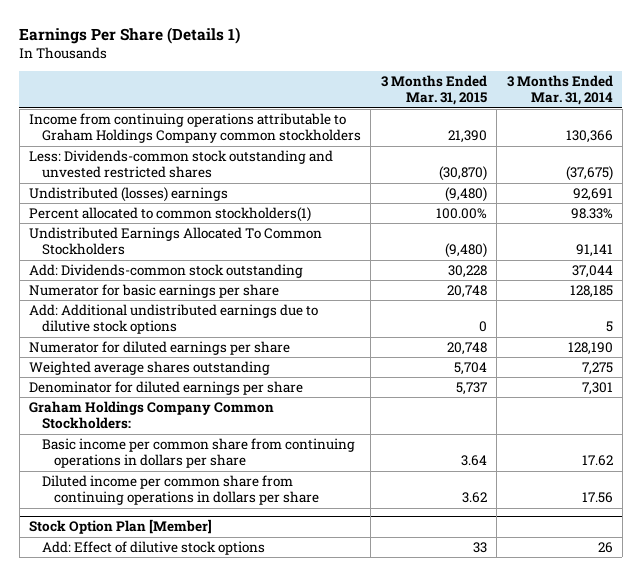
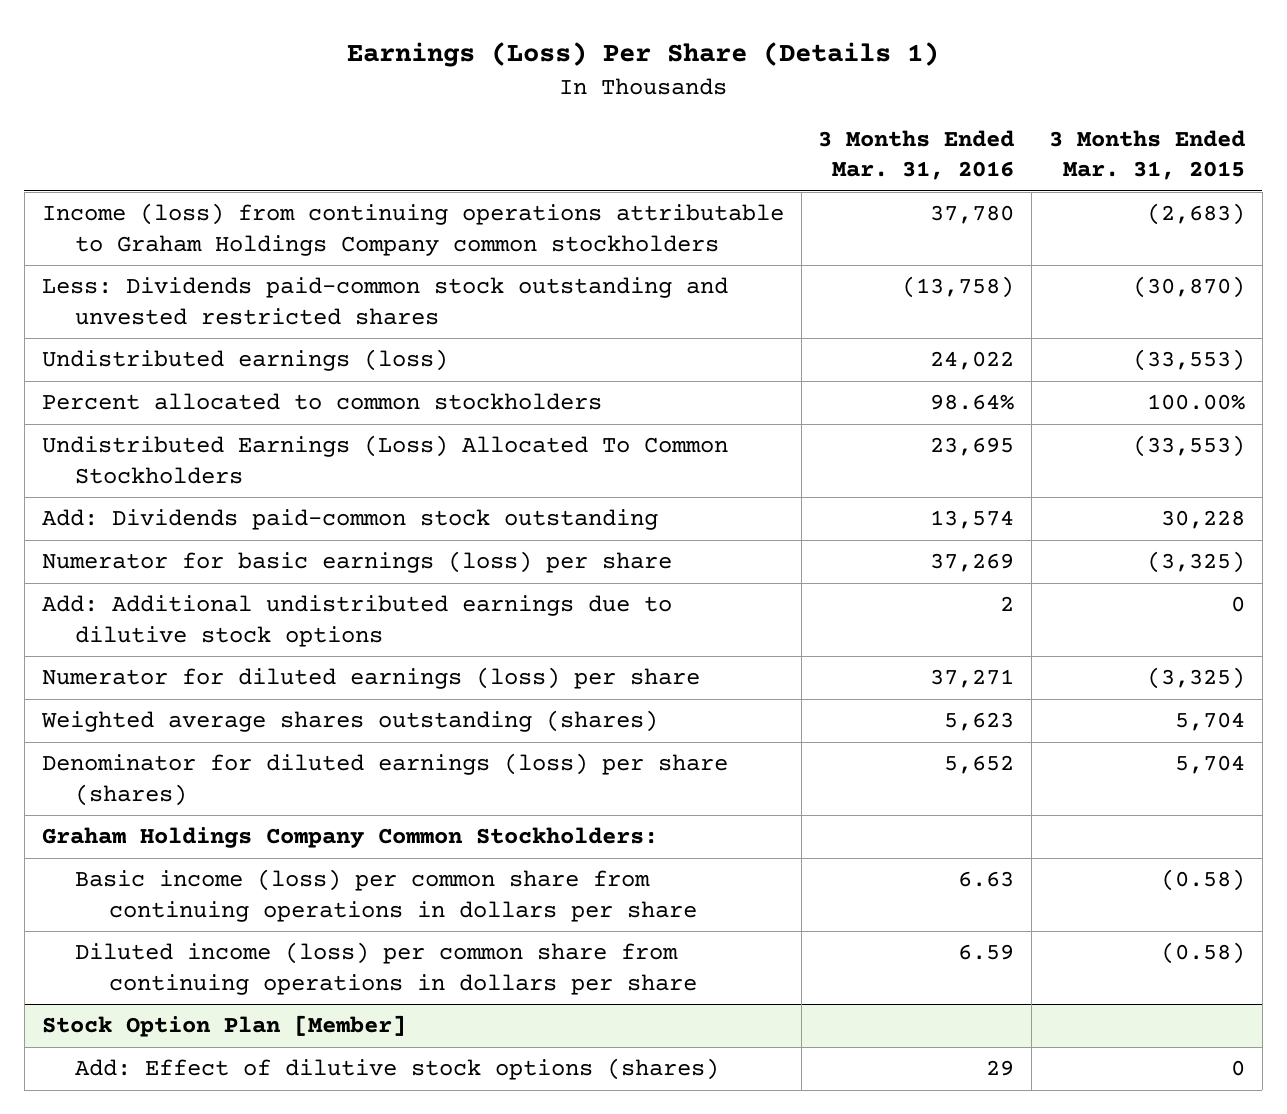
[19,26,241,44] Earnings Per Share (Details 1) -> [347,42,940,68] Earnings (Loss) Per Share (Details 1)
[506,75,613,106] 3 Months Ended Mar. 31, 2014 -> none
none -> [818,129,1015,181] 3 Months Ended Mar. 31, 2016
[29,112,361,144] Income from continuing operations attributable to Graham Holdings Company common stockholders -> [41,203,784,256] Income (loss) from continuing operations attributable to Graham Holdings Company common stockholders
[447,130,487,144] 21,390 -> [1147,203,1246,226] (2,683)
[29,149,334,179] Less: Dividends-common stock outstanding and unvested restricted shares -> [41,277,728,325] Less: Dividends paid-common stock outstanding and unvested restricted shares
[29,186,229,202] Undistributed (losses) earnings -> [41,349,448,372] Undistributed earnings (loss)
[444,186,487,202] (9,480) -> [1133,349,1246,372] (33,553)
[29,206,312,222] Percent allocated to common stockholders(1) -> [41,393,602,411] Percent allocated to common stockholders
[29,226,323,256] Undistributed Earnings Allocated To Common Stockholders -> [41,435,728,484] Undistributed Earnings (Loss) Allocated To Common Stockholders
[444,243,487,259] (9,480) -> [1133,435,1246,458] (33,553)
[29,263,304,278] Add: Dividends-common stock outstanding -> [41,509,658,531] Add: Dividends paid-common stock outstanding
[29,283,280,298] Numerator for basic earnings per share -> [41,551,672,574] Numerator for basic earnings (loss) per share
[446,284,487,298] 20,748 -> [1147,551,1246,574] (3,325)
[29,340,291,355] Numerator for diluted earnings per share -> [41,667,700,690] Numerator for diluted earnings (loss) per share
[446,341,487,355] 20,748 -> [1147,667,1246,690] (3,325)
[29,360,271,375] Weighted average shares outstanding -> [40,710,658,733] Weighted average shares outstanding (shares)
[29,380,304,395] Denominator for diluted earnings per share -> [41,753,728,806] Denominator for diluted earnings (loss) per share (shares)
[455,381,487,395] 5,737 -> [1175,755,1246,775] 5,704
[41,437,355,469] Basic income per common share from continuing operations in dollars per share -> [75,869,697,922] Basic income (loss) per common share from continuing operations in dollars per share
[460,455,487,467] 3.64 -> [1161,869,1246,892] (0.58)
[41,474,320,506] Diluted income per common share from continuing operations in dollars per share -> [75,942,697,995] Diluted income (loss) per common share from continuing operations in dollars per share
[461,492,487,504] 3.62 -> [1161,942,1246,965] (0.58)
[41,540,265,555] Add: Effect of dilutive stock options -> [75,1058,720,1081] Add: Effect of dilutive stock options (shares)
[472,541,487,553] 33 -> [1231,1060,1246,1077] 0

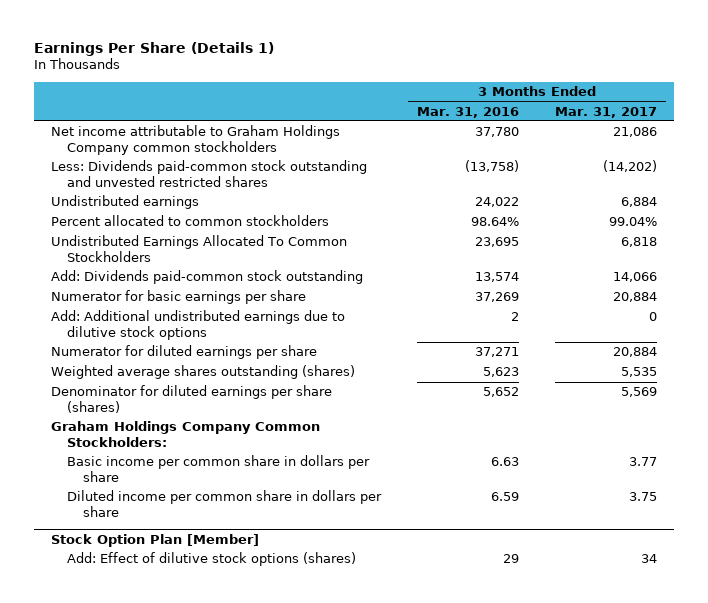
[347,42,940,68] Earnings (Loss) Per Share (Details 1) -> [33,41,274,56] Earnings Per Share (Details 1)
[1049,129,1246,181] 3 Months Ended Mar. 31, 2015 -> none
none -> [554,106,657,118] Mar. 31, 2017
[41,203,784,256] Income (loss) from continuing operations attributable to Graham Holdings Company common stockholders -> [51,125,341,155] Net income attributable to Graham Holdings Company common stockholders
[41,349,448,372] Undistributed earnings (loss) -> [51,195,200,210] Undistributed earnings
[41,435,728,484] Undistributed Earnings (Loss) Allocated To Common Stockholders -> [51,235,348,262] Undistributed Earnings Allocated To Common Stockholders
[41,551,672,574] Numerator for basic earnings (loss) per share -> [51,290,307,305] Numerator for basic earnings per share
[41,667,700,690] Numerator for diluted earnings (loss) per share -> [51,345,318,360] Numerator for diluted earnings per share
[41,753,728,806] Denominator for diluted earnings (loss) per share (shares) -> [51,385,333,413] Denominator for diluted earnings per share (shares)
[75,869,697,922] Basic income (loss) per common share from continuing operations in dollars per share -> [67,455,371,482] Basic income per common share in dollars per share
[75,942,697,995] Diluted income (loss) per common share from continuing operations in dollars per share -> [67,490,383,517] Diluted income per common share in dollars per share

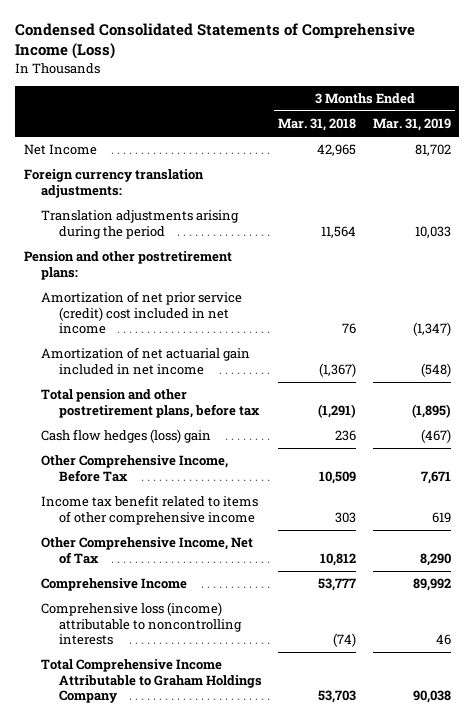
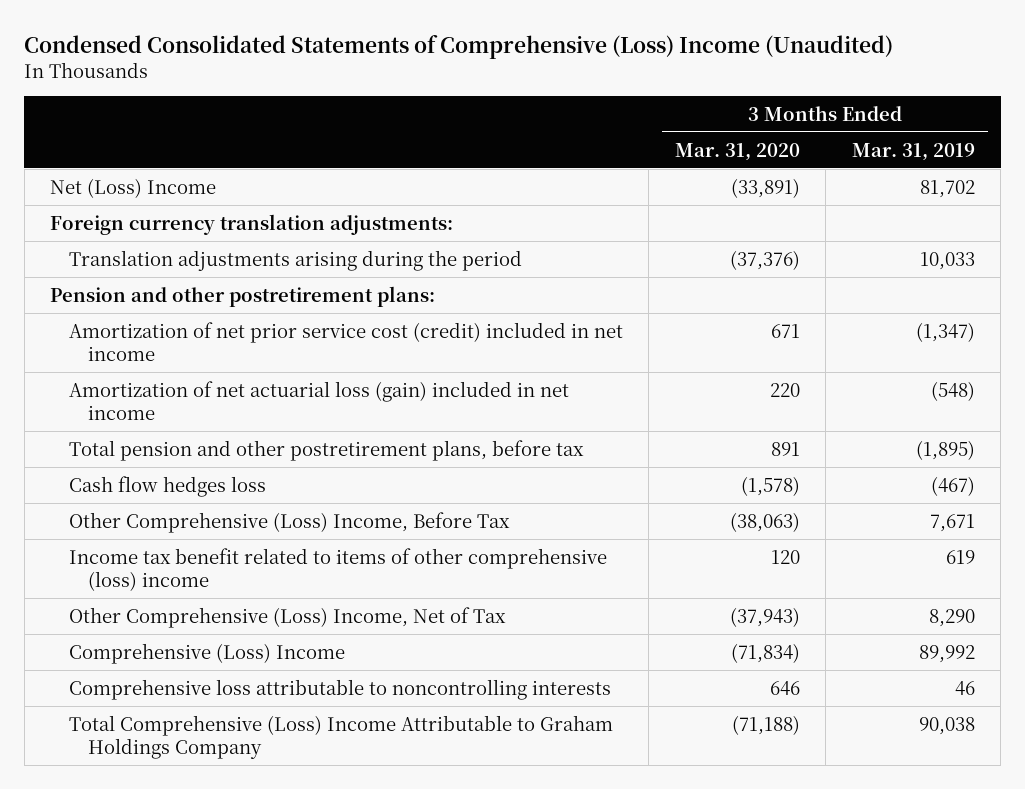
[15,23,416,60] Condensed Consolidated Statements of Comprehensive Income (Loss) -> [24,34,894,59] Condensed Consolidated Statements of Comprehensive (Loss) Income (Unaudited)
[278,118,357,132] Mar. 31, 2018 -> none
none -> [674,142,800,161] Mar. 31, 2020
[23,144,97,156] Net Income -> [50,177,217,198] Net (Loss) Income
[41,291,243,335] Amortization of net prior service (credit) cost included in net income -> [68,321,623,362] Amortization of net prior service cost (credit) included in net income
[41,347,251,375] Amortization of net actuarial gain included in net income -> [68,380,569,421] Amortization of net actuarial loss (gain) included in net income
[41,429,212,444] Cash flow hedges (loss) gain -> [68,475,266,497] Cash flow hedges loss
[41,455,229,482] Other Comprehensive Income, Before Tax -> [68,511,510,533] Other Comprehensive (Loss) Income, Before Tax
[41,495,259,525] Income tax benefit related to items of other comprehensive income -> [68,547,607,592] Income tax benefit related to items of other comprehensive (loss) income
[41,537,254,564] Other Comprehensive Income, Net of Tax -> [68,606,506,628] Other Comprehensive (Loss) Income, Net of Tax
[41,578,188,592] Comprehensive Income -> [68,642,345,664] Comprehensive (Loss) Income
[41,602,242,646] Comprehensive loss (income) attributable to noncontrolling interests -> [68,678,611,700] Comprehensive loss attributable to noncontrolling interests
[41,659,262,704] Total Comprehensive Income Attributable to Graham Holdings Company -> [68,714,613,760] Total Comprehensive (Loss) Income Attributable to Graham Holdings Company

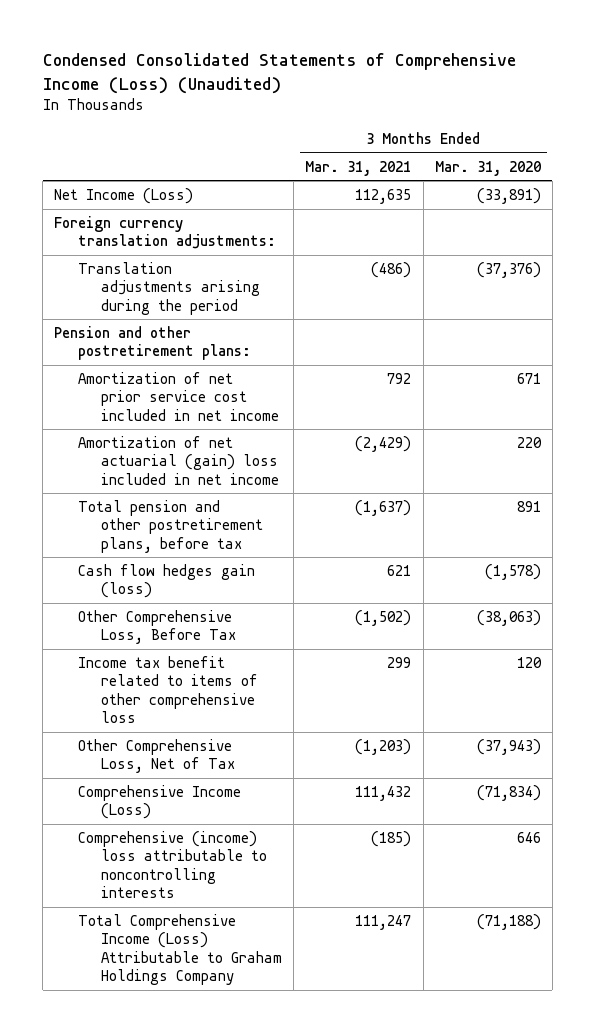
[24,34,894,59] Condensed Consolidated Statements of Comprehensive (Loss) Income (Unaudited) -> [42,53,516,94] Condensed Consolidated Statements of Comprehensive Income (Loss) (Unaudited)
[851,142,975,161] Mar. 31, 2019 -> none
none -> [305,160,412,176] Mar. 31, 2021
[50,177,217,198] Net (Loss) Income -> [54,188,194,205] Net Income (Loss)
[68,321,623,362] Amortization of net prior service cost (credit) included in net income -> [77,372,280,421] Amortization of net prior service cost included in net income
[68,380,569,421] Amortization of net actuarial loss (gain) included in net income -> [77,436,280,485] Amortization of net actuarial (gain) loss included in net income
[68,475,266,497] Cash flow hedges loss -> [77,564,255,599] Cash flow hedges gain (loss)
[68,511,510,533] Other Comprehensive (Loss) Income, Before Tax -> [77,610,237,645] Other Comprehensive Loss, Before Tax
[68,547,607,592] Income tax benefit related to items of other comprehensive (loss) income -> [77,656,259,724] Income tax benefit related to items of other comprehensive loss
[68,606,506,628] Other Comprehensive (Loss) Income, Net of Tax -> [77,739,236,774] Other Comprehensive Loss, Net of Tax
[68,642,345,664] Comprehensive (Loss) Income -> [77,785,241,820] Comprehensive Income (Loss)
[68,678,611,700] Comprehensive loss attributable to noncontrolling interests -> [77,831,268,899] Comprehensive (income) loss attributable to noncontrolling interests
[68,714,613,760] Total Comprehensive (Loss) Income Attributable to Graham Holdings Company -> [77,914,283,986] Total Comprehensive Income (Loss) Attributable to Graham Holdings Company

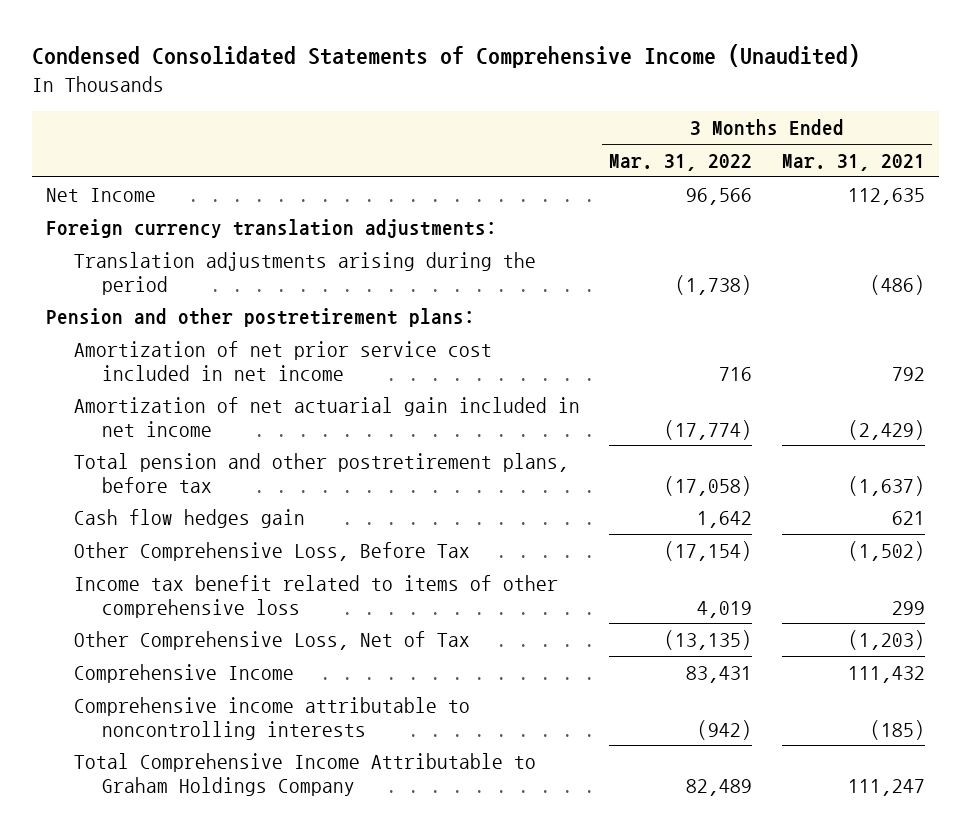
[42,53,516,94] Condensed Consolidated Statements of Comprehensive Income (Loss) (Unaudited) -> [31,44,860,69] Condensed Consolidated Statements of Comprehensive Income (Unaudited)
[434,160,541,176] Mar. 31, 2020 -> none
none -> [609,153,753,171] Mar. 31, 2022
[54,188,194,205] Net Income (Loss) -> [46,187,157,202] Net Income
[77,436,280,485] Amortization of net actuarial (gain) loss included in net income -> [74,396,581,437] Amortization of net actuarial gain included in net income
[77,564,255,599] Cash flow hedges gain (loss) -> [74,508,306,528] Cash flow hedges gain
[77,785,241,820] Comprehensive Income (Loss) -> [74,663,295,683] Comprehensive Income
[77,831,268,899] Comprehensive (income) loss attributable to noncontrolling interests -> [74,696,471,740] Comprehensive income attributable to noncontrolling interests
[77,914,283,986] Total Comprehensive Income (Loss) Attributable to Graham Holdings Company -> [74,752,537,796] Total Comprehensive Income Attributable to Graham Holdings Company

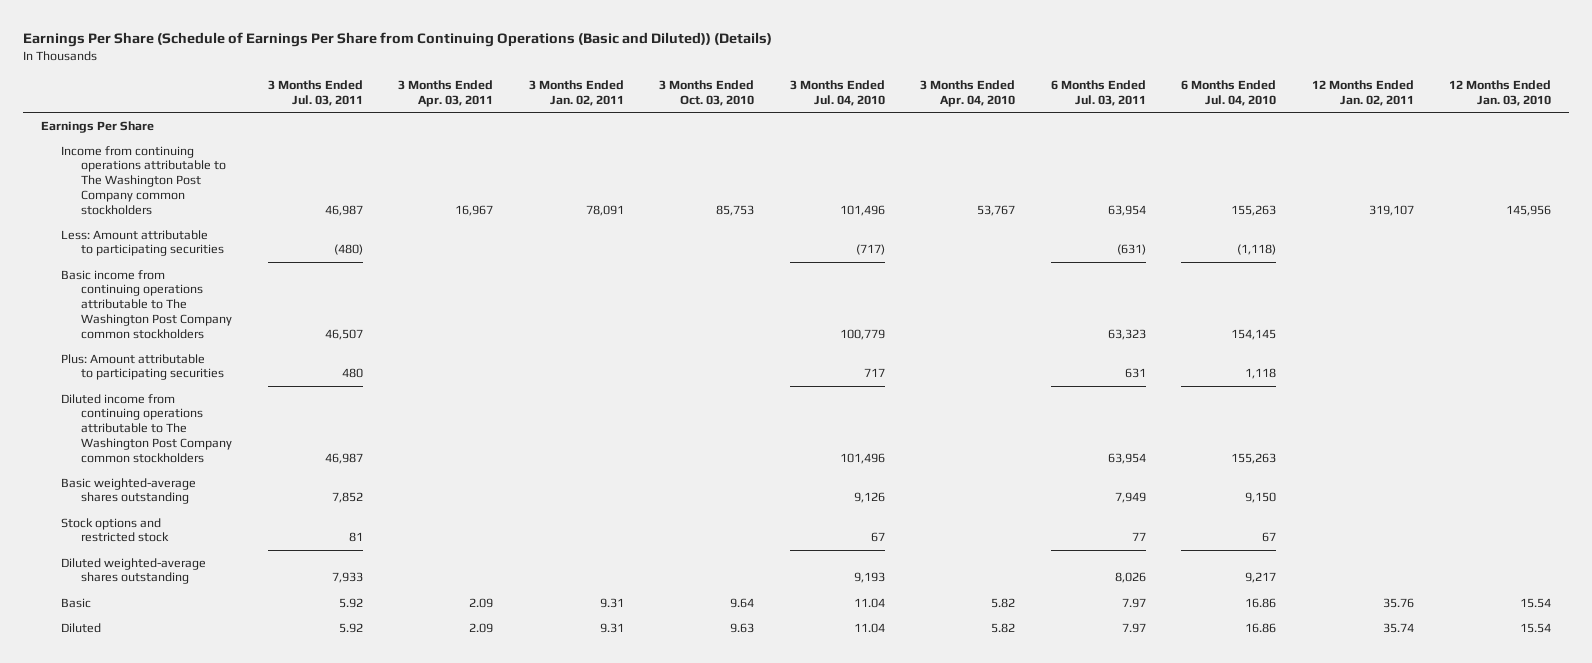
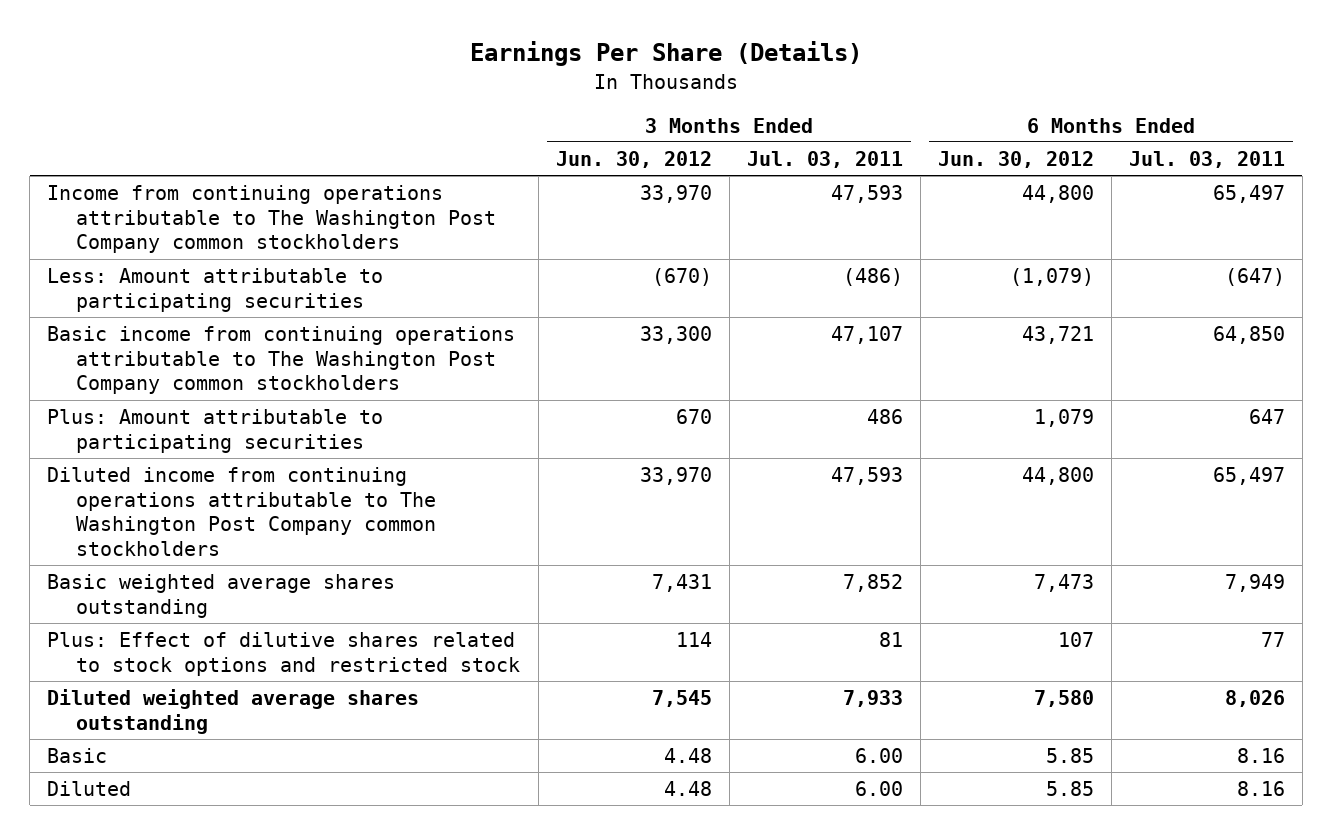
[23,31,773,47] Earnings Per Share (Schedule of Earnings Per Share from Continuing Operations (Basic and Diluted)) (Details) -> [469,41,862,67] Earnings Per Share (Details)
[398,80,494,108] 3 Months Ended Apr. 03, 2011 -> none
[528,80,624,107] 3 Months Ended Jan. 02, 2011 -> none
[659,80,755,107] 3 Months Ended Oct. 03, 2010 -> none
[789,80,885,107] 3 Months Ended Jul. 04, 2010 -> none
[920,80,1016,108] 3 Months Ended Apr. 04, 2010 -> none
[1181,80,1277,107] 6 Months Ended Jul. 04, 2010 -> none
[1311,80,1414,107] 12 Months Ended Jan. 02, 2011 -> none
[1449,80,1552,107] 12 Months Ended Jan. 03, 2010 -> none
none -> [555,150,712,168] Jun. 30, 2012
none -> [937,150,1094,168] Jun. 30, 2012
[41,120,155,133] Earnings Per Share -> none
[324,204,363,216] 46,987 -> [830,184,903,203] 47,593
[1107,204,1146,216] 63,954 -> [1212,184,1285,203] 65,497
[333,244,363,256] (480) -> [842,267,903,286] (486)
[1116,244,1146,256] (631) -> [1224,267,1285,286] (647)
[324,328,363,340] 46,507 -> [830,325,903,344] 47,107
[1107,328,1146,340] 63,323 -> [1212,325,1285,344] 64,850
[341,368,363,379] 480 -> [866,408,903,424] 486
[1124,368,1146,379] 631 -> [1248,408,1285,424] 647
[324,452,363,464] 46,987 -> [830,466,903,485] 47,593
[1107,452,1146,464] 63,954 -> [1212,466,1285,485] 65,497
[61,477,197,505] Basic weighted-average shares outstanding -> [47,573,396,618] Basic weighted average shares outstanding
[61,517,170,543] Stock options and restricted stock -> [47,631,521,676] Plus: Effect of dilutive shares related to stock options and restricted stock
[61,557,207,585] Diluted weighted-average shares outstanding -> [47,688,420,734] Diluted weighted average shares outstanding
[338,597,363,608] 5.92 -> [854,747,903,763] 6.00
[1121,597,1146,608] 7.97 -> [1236,747,1285,763] 8.16
[338,622,363,633] 5.92 -> [854,780,903,796] 6.00
[1121,622,1146,633] 7.97 -> [1236,780,1285,796] 8.16

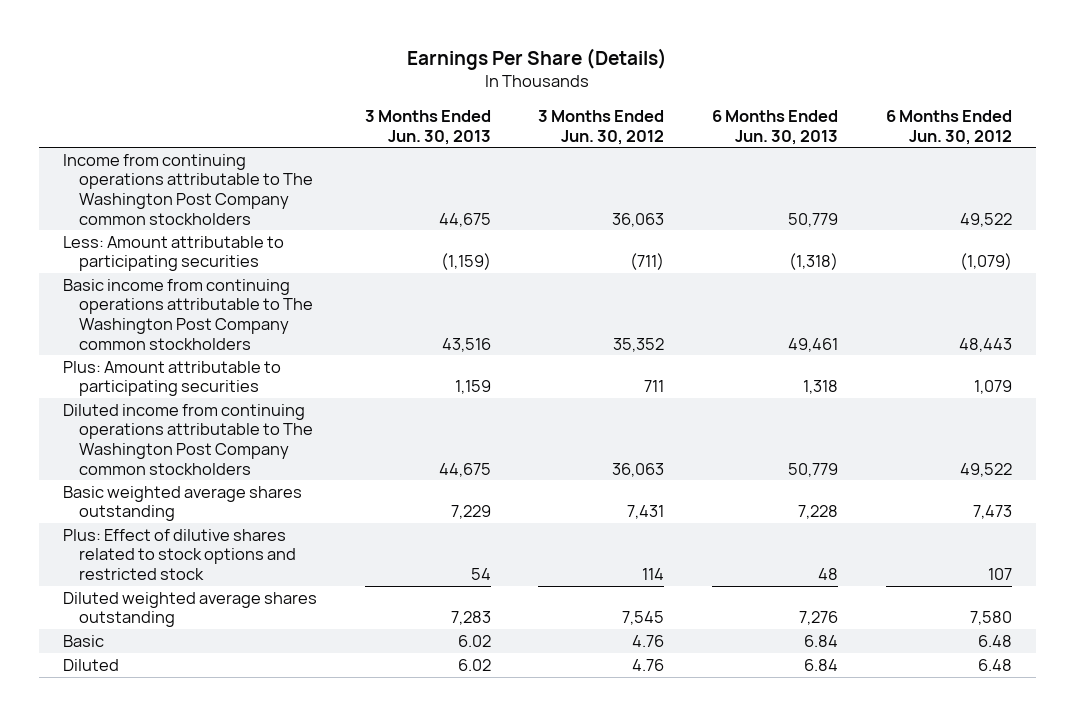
[746,150,903,168] Jul. 03, 2011 -> none
[1128,150,1285,168] Jul. 03, 2011 -> none
none -> [364,109,491,145] 3 Months Ended Jun. 30, 2013
none -> [712,109,839,145] 6 Months Ended Jun. 30, 2013
[639,184,712,203] 33,970 -> [612,212,665,227] 36,063
[1021,184,1094,203] 44,800 -> [959,212,1012,227] 49,522
[651,267,712,286] (670) -> [630,253,665,271] (711)
[639,325,712,344] 33,300 -> [613,337,665,352] 35,352
[1021,325,1094,344] 43,721 -> [958,337,1012,352] 48,443
[675,408,712,424] 670 -> [644,380,665,393] 711
[639,466,712,485] 33,970 -> [612,462,665,477] 36,063
[1021,466,1094,485] 44,800 -> [959,462,1012,477] 49,522
[663,747,712,763] 4.48 -> [632,634,665,647] 4.76
[1045,747,1094,763] 5.85 -> [977,634,1012,647] 6.48
[663,780,712,796] 4.48 -> [632,658,665,671] 4.76
[1045,780,1094,796] 5.85 -> [977,658,1012,671] 6.48

